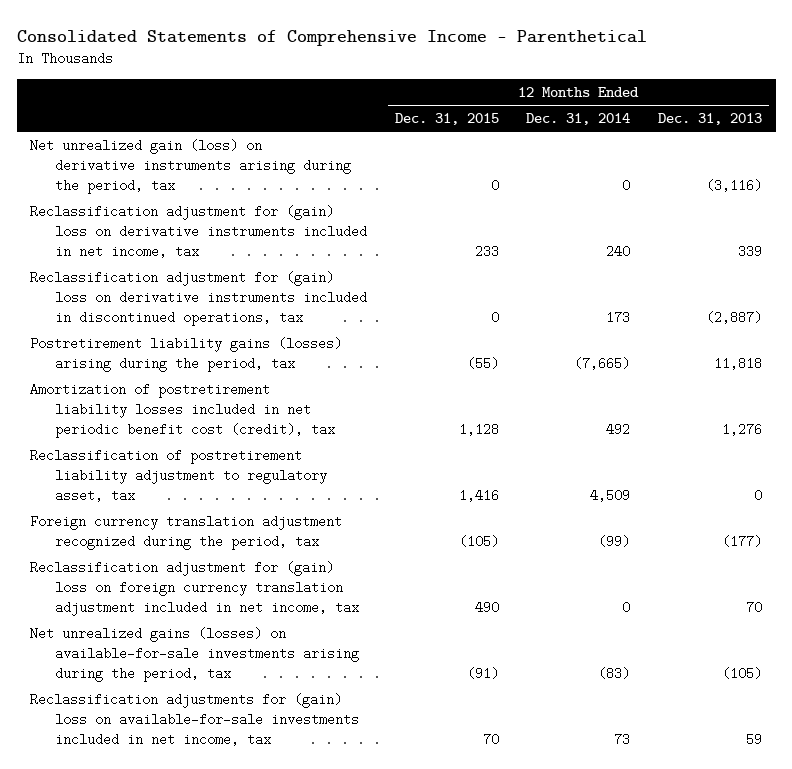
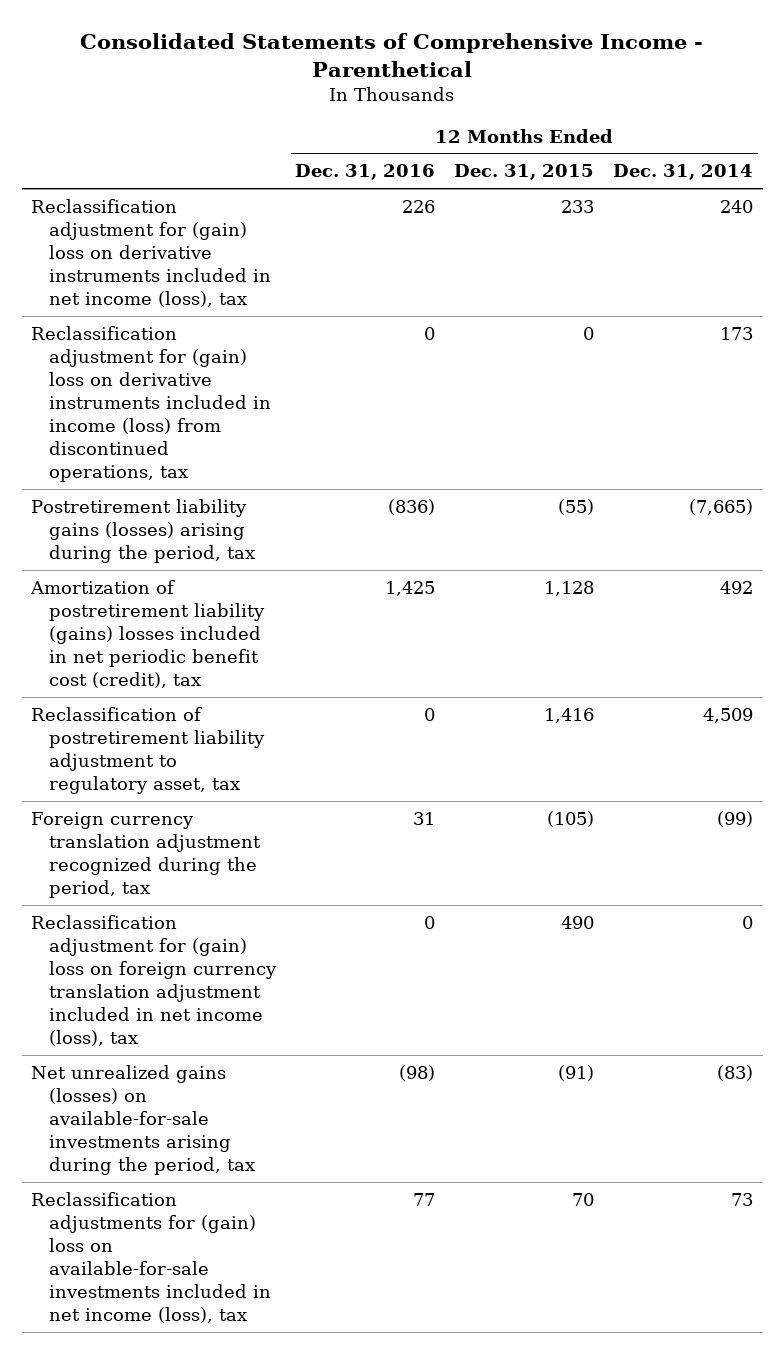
[657,113,762,126] Dec. 31, 2013 -> none
none -> [295,164,436,181] Dec. 31, 2016
[30,138,352,195] Net unrealized gain (loss) on derivative instruments arising during the period, tax -> none
[30,204,368,259] Reclassification adjustment for (gain) loss on derivative instruments included in net income, tax -> [30,198,272,308] Reclassification adjustment for (gain) loss on derivative instruments included in net income (loss), tax
[30,270,368,327] Reclassification adjustment for (gain) loss on derivative instruments included in discontinued operations, tax -> [30,325,272,483] Reclassification adjustment for (gain) loss on derivative instruments included in income (loss) from discontinued operations, tax
[30,382,336,439] Amortization of postretirement liability losses included in net periodic benefit cost (credit), tax -> [29,579,266,689] Amortization of postretirement liability (gains) losses included in net periodic benefit cost (credit), tax
[30,560,360,617] Reclassification adjustment for (gain) loss on foreign currency translation adjustment included in net income, tax -> [30,914,278,1047] Reclassification adjustment for (gain) loss on foreign currency translation adjustment included in net income (loss), tax
[30,692,360,747] Reclassification adjustments for (gain) loss on available-for-sale investments included in net income, tax -> [30,1191,272,1324] Reclassification adjustments for (gain) loss on available-for-sale investments included in net income (loss), tax

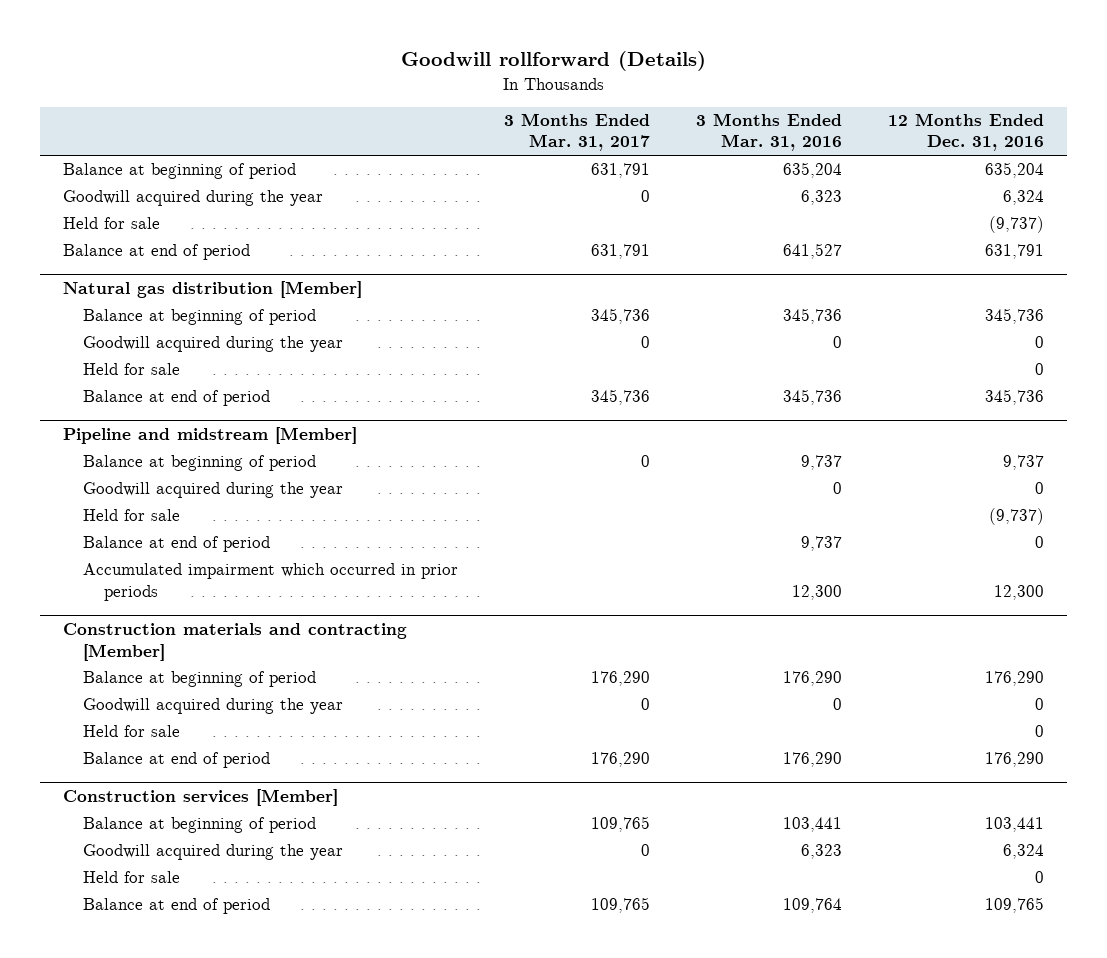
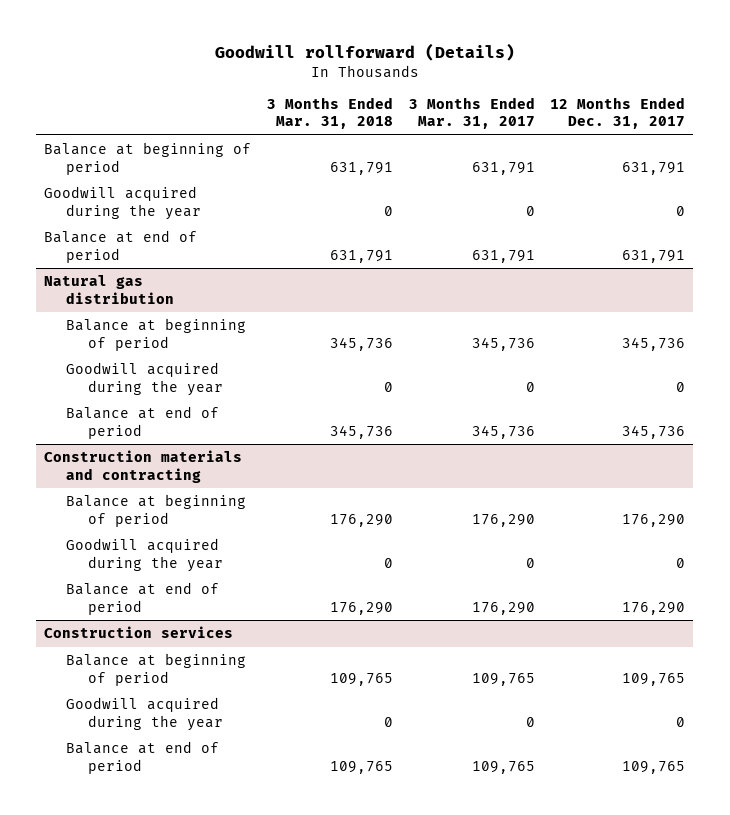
[696,112,843,152] 3 Months Ended Mar. 31, 2016 -> none
[888,112,1045,152] 12 Months Ended Dec. 31, 2016 -> none
none -> [267,96,394,130] 3 Months Ended Mar. 31, 2018
none -> [550,96,686,130] 12 Months Ended Dec. 31, 2017
[62,217,160,230] Held for sale -> none
[62,281,362,299] Natural gas distribution [Member] -> [44,275,175,304] Natural gas distribution
[83,363,181,376] Held for sale -> none
[62,427,357,445] Pipeline and midstream [Member] -> none
[83,455,317,472] Balance at beginning of period -> none
[83,482,344,499] Goodwill acquired during the year -> none
[83,509,181,522] Held for sale -> none
[83,536,271,553] Balance at end of period -> none
[83,563,459,601] Accumulated impairment which occurred in prior periods -> none
[62,623,407,661] Construction materials and contracting [Member] -> [44,450,243,483] Construction materials and contracting
[83,725,181,738] Held for sale -> none
[62,789,338,807] Construction services [Member] -> [44,626,234,639] Construction services
[83,871,181,884] Held for sale -> none

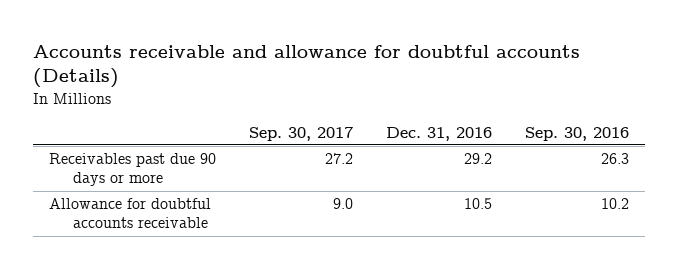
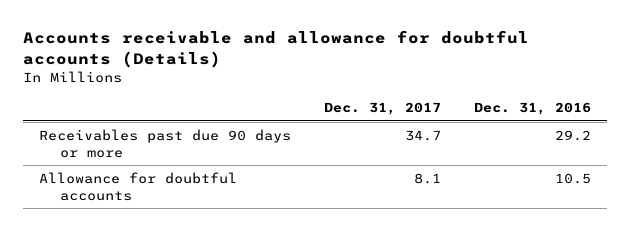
[249,126,354,141] Sep. 30, 2017 -> none
[524,126,629,141] Sep. 30, 2016 -> none
none -> [323,102,441,116] Dec. 31, 2017
[49,198,212,229] Allowance for doubtful accounts receivable -> [39,171,238,201] Allowance for doubtful accounts

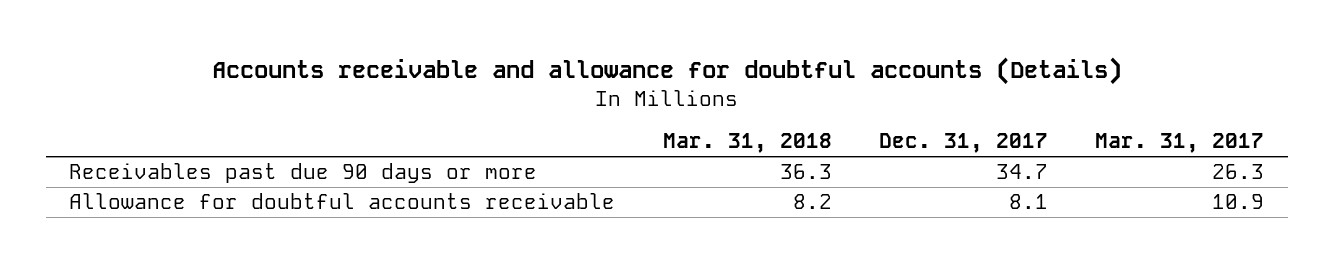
[473,102,591,116] Dec. 31, 2016 -> none
none -> [662,133,832,154] Mar. 31, 2018
none -> [1095,133,1265,154] Mar. 31, 2017
[39,171,238,201] Allowance for doubtful accounts -> [69,193,616,210] Allowance for doubtful accounts receivable

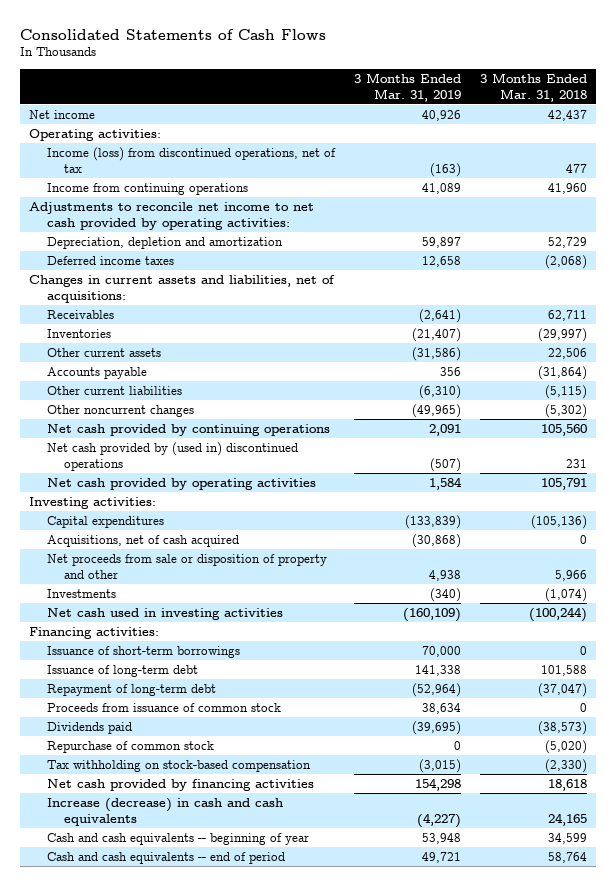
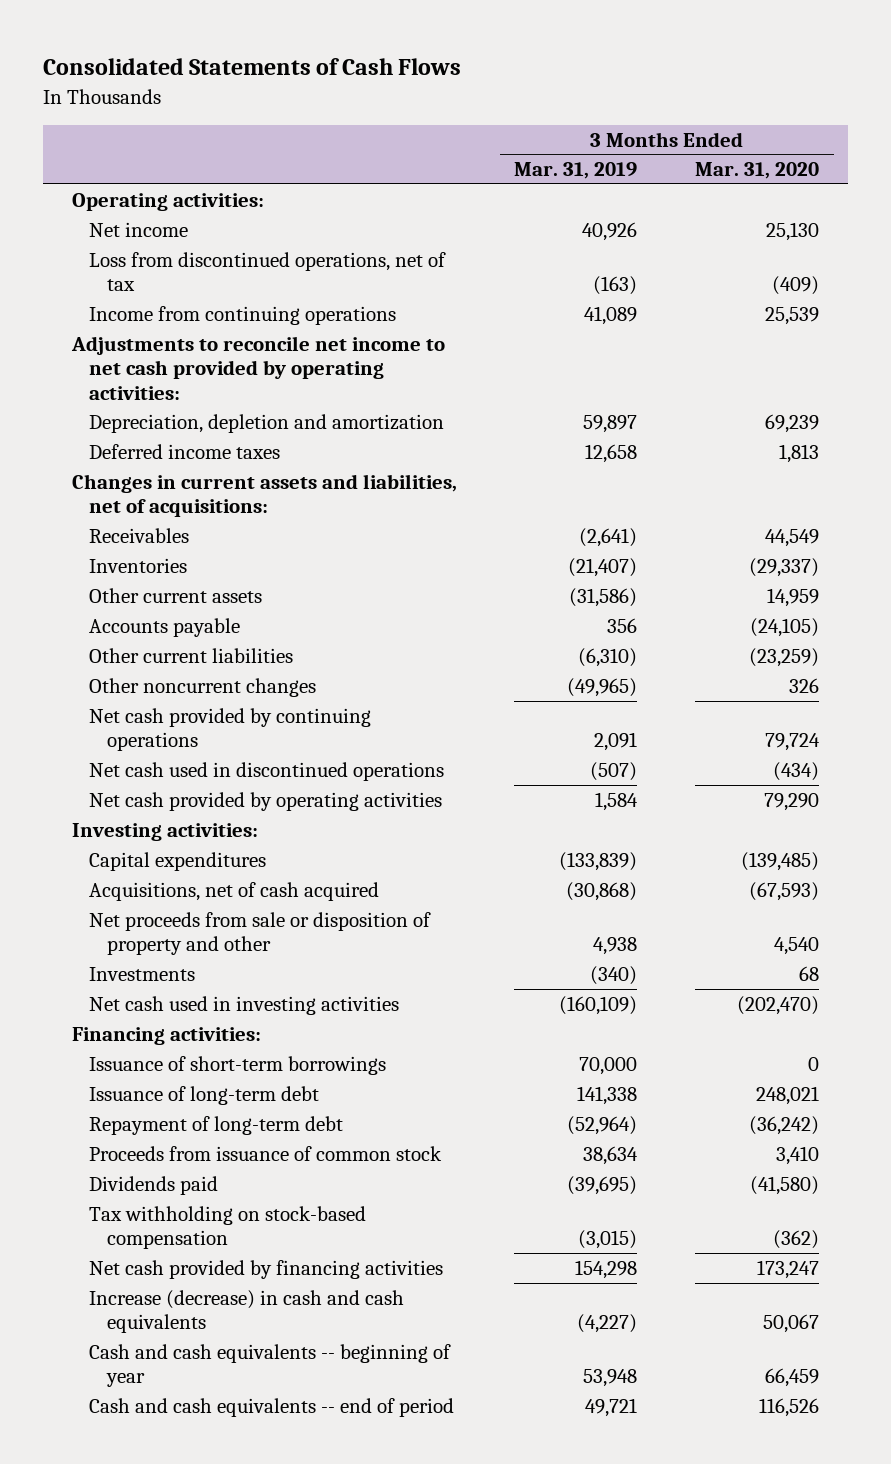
[479,72,587,102] 3 Months Ended Mar. 31, 2018 -> none
none -> [695,162,820,180] Mar. 31, 2020
[29,109,96,119] Net income -> [89,221,189,237] Net income
[46,146,336,173] Income (loss) from discontinued operations, net of tax -> [89,251,447,292] Loss from discontinued operations, net of tax
[46,441,298,471] Net cash provided by (used in) discontinued operations -> [89,761,445,781] Net cash used in discontinued operations
[46,740,214,753] Repurchase of common stock -> none

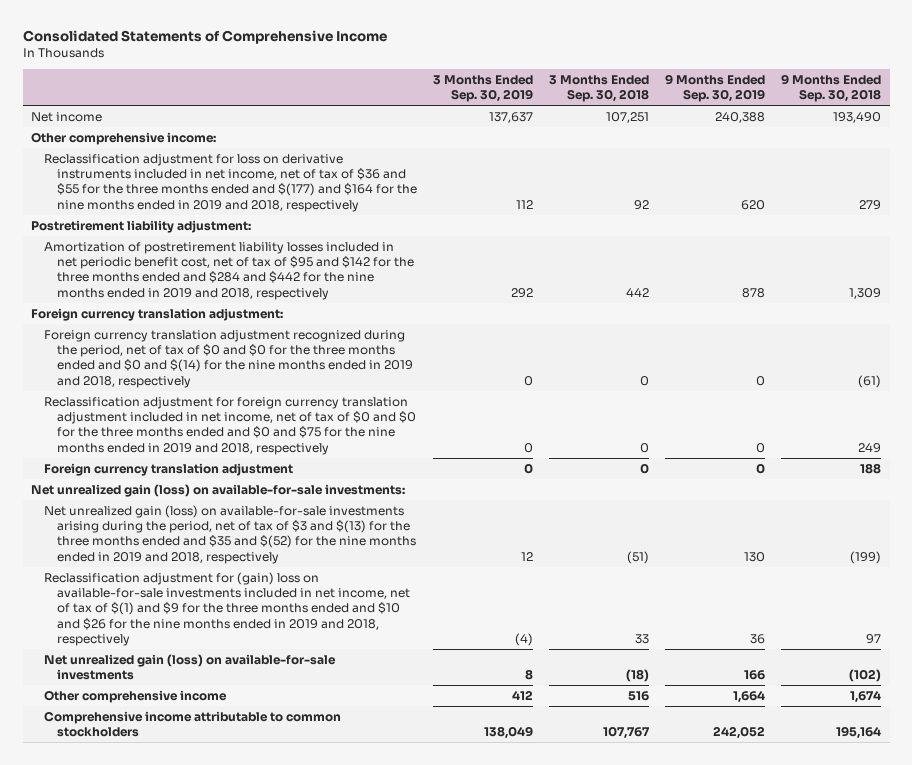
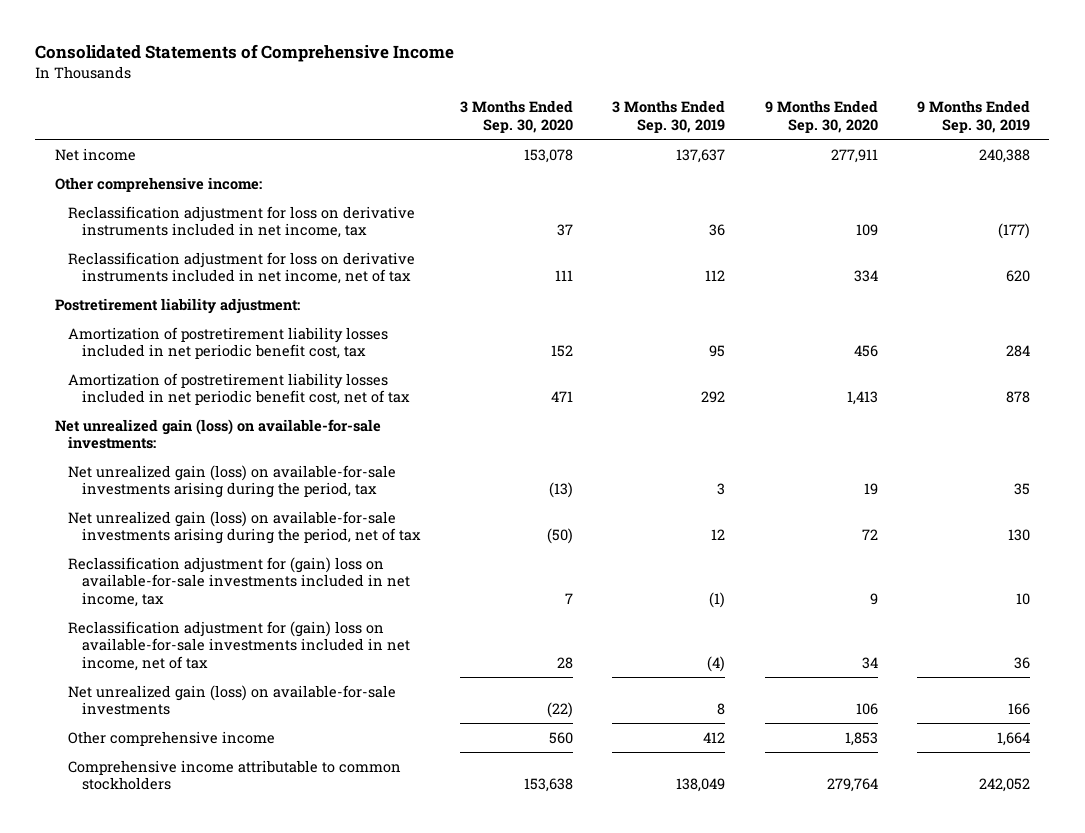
[549,74,650,102] 3 Months Ended Sep. 30, 2018 -> none
[781,73,882,102] 9 Months Ended Sep. 30, 2018 -> none
none -> [459,100,573,134] 3 Months Ended Sep. 30, 2020
none -> [764,100,878,134] 9 Months Ended Sep. 30, 2020
none -> [68,205,416,239] Reclassification adjustment for loss on derivative instruments included in net income, tax
[43,153,417,212] Reclassification adjustment for loss on derivative instruments included in net income, net of tax of $36 and $55 for the three months ended and $(177) and $164 for the nine months ended in 2019 and 2018, respectively -> [68,251,416,285] Reclassification adjustment for loss on derivative instruments included in net income, net of tax
[30,307,283,321] Foreign currency translation adjustment: -> none
[43,329,413,388] Foreign currency translation adjustment recognized during the period, net of tax of $0 and $0 for the three months ended and $0 and $(14) for the nine months ended in 2019 and 2018, respectively -> none
[43,396,416,455] Reclassification adjustment for foreign currency translation adjustment included in net income, net of tax of $0 and $0 for the three months ended and $0 and $75 for the nine months ended in 2019 and 2018, respectively -> none
[43,462,293,476] Foreign currency translation adjustment -> none
none -> [68,326,389,360] Amortization of postretirement liability losses included in net periodic benefit cost, tax
[43,241,414,300] Amortization of postretirement liability losses included in net periodic benefit cost, net of tax of $95 and $142 for the three months ended and $284 and $442 for the nine months ended in 2019 and 2018, respectively -> [68,372,410,406] Amortization of postretirement liability losses included in net periodic benefit cost, net of tax
none -> [68,464,397,499] Net unrealized gain (loss) on available-for-sale investments arising during the period, tax
[43,504,416,564] Net unrealized gain (loss) on available-for-sale investments arising during the period, net of tax of $3 and $(13) for the three months ended and $35 and $(52) for the nine months ended in 2019 and 2018, respectively -> [68,510,421,545] Net unrealized gain (loss) on available-for-sale investments arising during the period, net of tax
none -> [68,556,410,608] Reclassification adjustment for (gain) loss on available-for-sale investments included in net income, tax
[43,571,410,646] Reclassification adjustment for (gain) loss on available-for-sale investments included in net income, net of tax of $(1) and $9 for the three months ended and $10 and $26 for the nine months ended in 2019 and 2018, respectively -> [68,620,410,672] Reclassification adjustment for (gain) loss on available-for-sale investments included in net income, net of tax

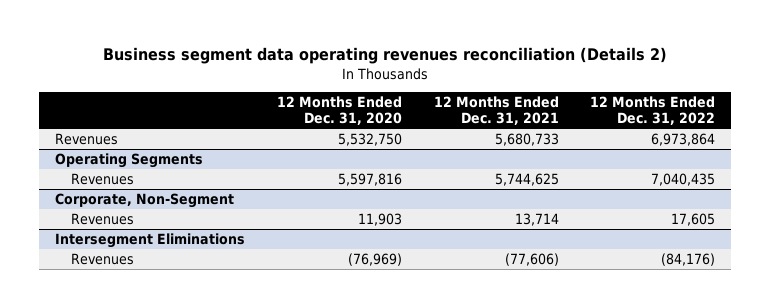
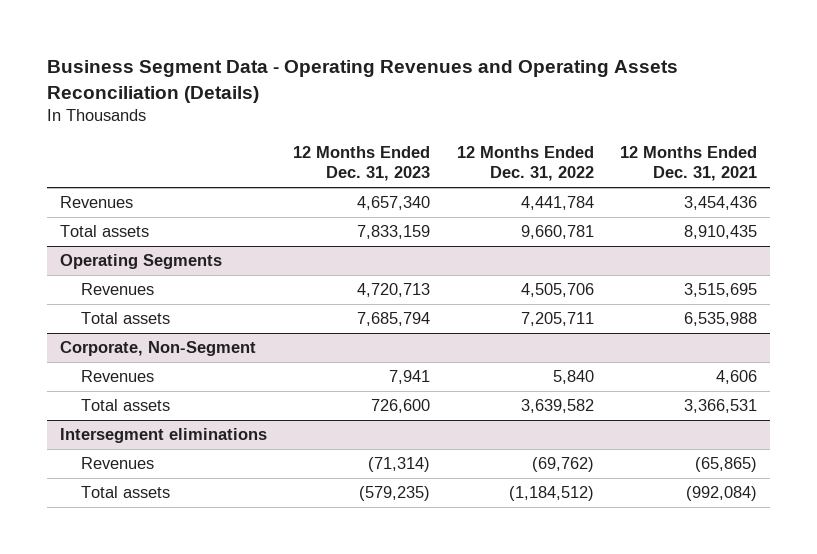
[103,47,668,65] Business segment data operating revenues reconciliation (Details 2) -> [47,60,679,103] Business Segment Data - Operating Revenues and Operating Assets Reconciliation (Details)
[276,96,402,125] 12 Months Ended Dec. 31, 2020 -> none
none -> [293,146,431,182] 12 Months Ended Dec. 31, 2023
[494,133,559,147] 5,680,733 -> [683,196,757,211] 3,454,436
[651,133,716,147] 6,973,864 -> [520,196,594,211] 4,441,784
none -> [60,225,150,238] Total assets
[494,173,559,187] 5,744,625 -> [683,283,757,298] 3,515,695
[651,173,716,187] 7,040,435 -> [520,283,594,298] 4,505,706
none -> [81,312,171,325] Total assets
[514,213,559,227] 13,714 -> [715,370,757,385] 4,606
[671,213,716,227] 17,605 -> [552,370,594,385] 5,840
none -> [81,399,171,412] Total assets
[55,233,246,249] Intersegment Eliminations -> [60,428,268,444] Intersegment eliminations
[504,253,559,267] (77,606) -> [694,457,757,473] (65,865)
[661,253,716,267] (84,176) -> [531,457,594,473] (69,762)
none -> [81,486,171,499] Total assets

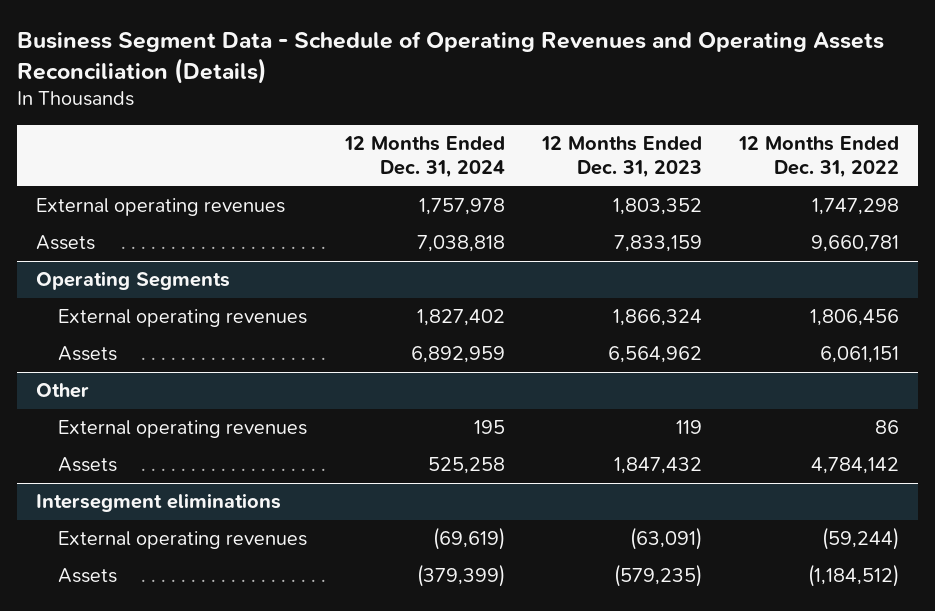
[47,60,679,103] Business Segment Data - Operating Revenues and Operating Assets Reconciliation (Details) -> [16,30,884,84] Business Segment Data - Schedule of Operating Revenues and Operating Assets Reconciliation (Details)
[619,146,757,182] 12 Months Ended Dec. 31, 2021 -> none
none -> [343,136,505,179] 12 Months Ended Dec. 31, 2024
[60,196,134,209] Revenues -> [35,198,285,217] External operating revenues
[357,196,431,211] 4,657,340 -> [613,198,703,216] 1,803,352
[520,196,594,211] 4,441,784 -> [812,198,900,216] 1,747,298
[60,225,150,238] Total assets -> [35,235,95,251] Assets
[81,283,155,296] Revenues -> [58,309,308,328] External operating revenues
[357,283,431,298] 4,720,713 -> [613,309,703,327] 1,866,324
[520,283,594,298] 4,505,706 -> [810,309,900,327] 1,806,456
[81,312,171,325] Total assets -> [58,346,118,362] Assets
[357,312,431,327] 7,685,794 -> [608,346,703,364] 6,564,962
[520,312,594,327] 7,205,711 -> [820,346,900,364] 6,061,151
[60,341,257,357] Corporate, Non-Segment -> [35,383,89,399] Other
[81,370,155,383] Revenues -> [58,420,308,439] External operating revenues
[389,370,431,385] 7,941 -> [676,420,703,435] 119
[552,370,594,385] 5,840 -> [875,420,900,435] 86
[81,399,171,412] Total assets -> [58,457,118,473] Assets
[371,399,431,414] 726,600 -> [614,457,703,475] 1,847,432
[520,399,594,414] 3,639,582 -> [811,457,900,475] 4,784,142
[81,457,155,470] Revenues -> [58,531,308,550] External operating revenues
[368,457,431,473] (71,314) -> [630,527,703,551] (63,091)
[531,457,594,473] (69,762) -> [822,527,900,551] (59,244)
[81,486,171,499] Total assets -> [58,568,118,584] Assets

